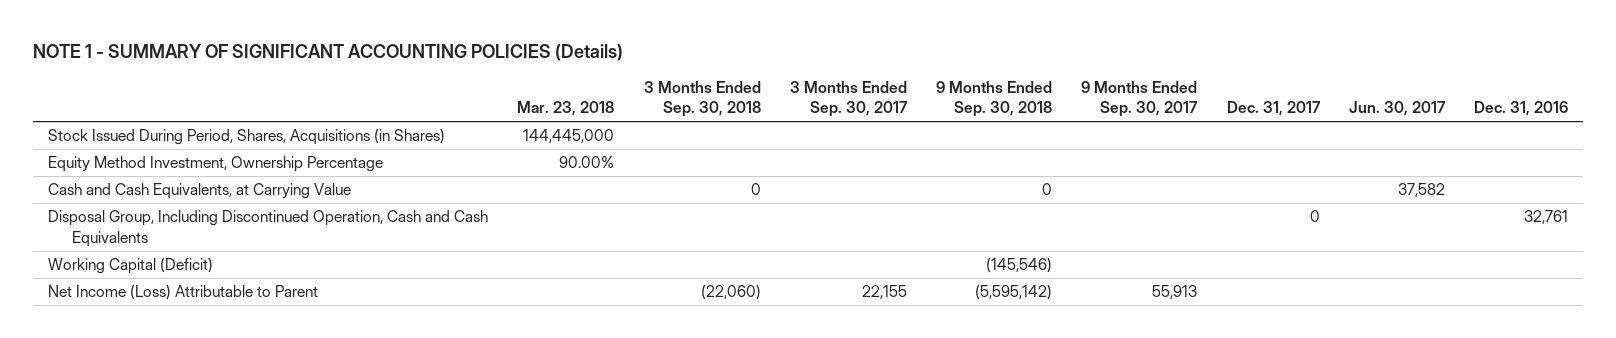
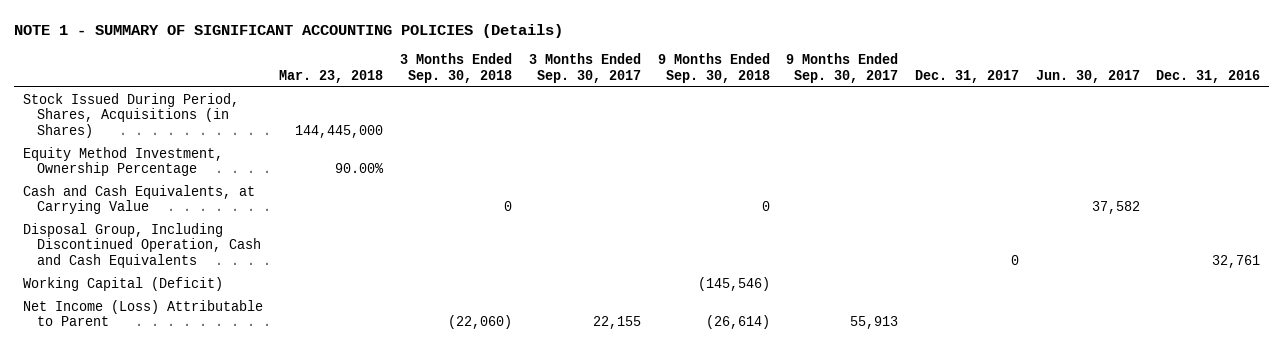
[975,285,1053,301] (5,595,142) -> [705,315,770,330] (26,614)

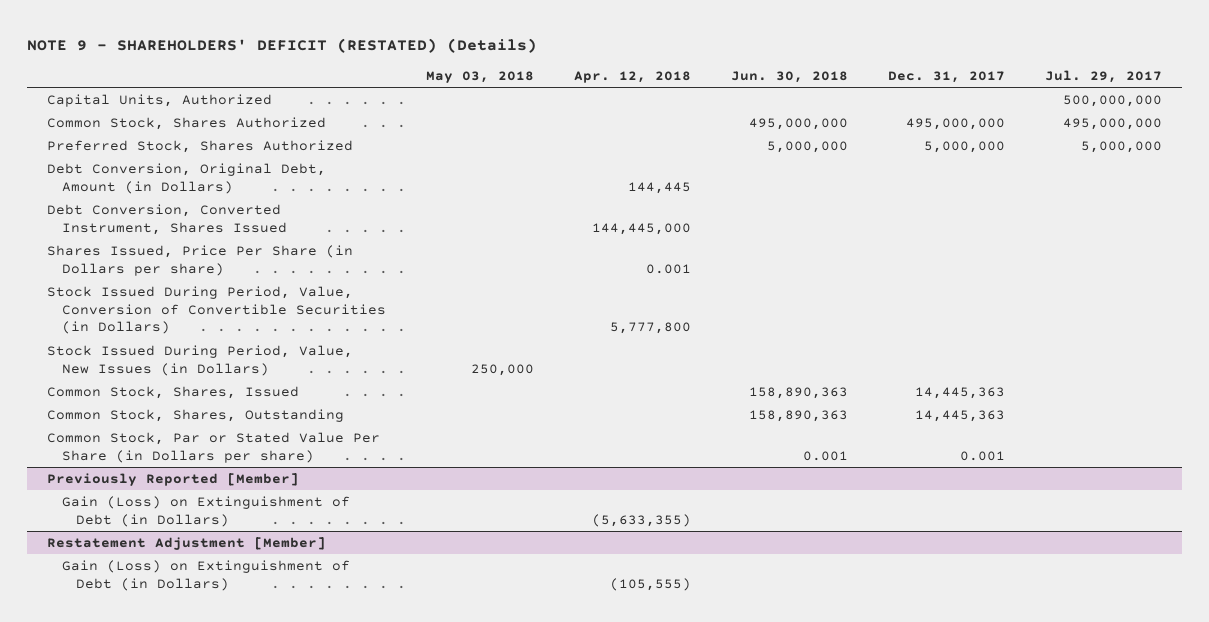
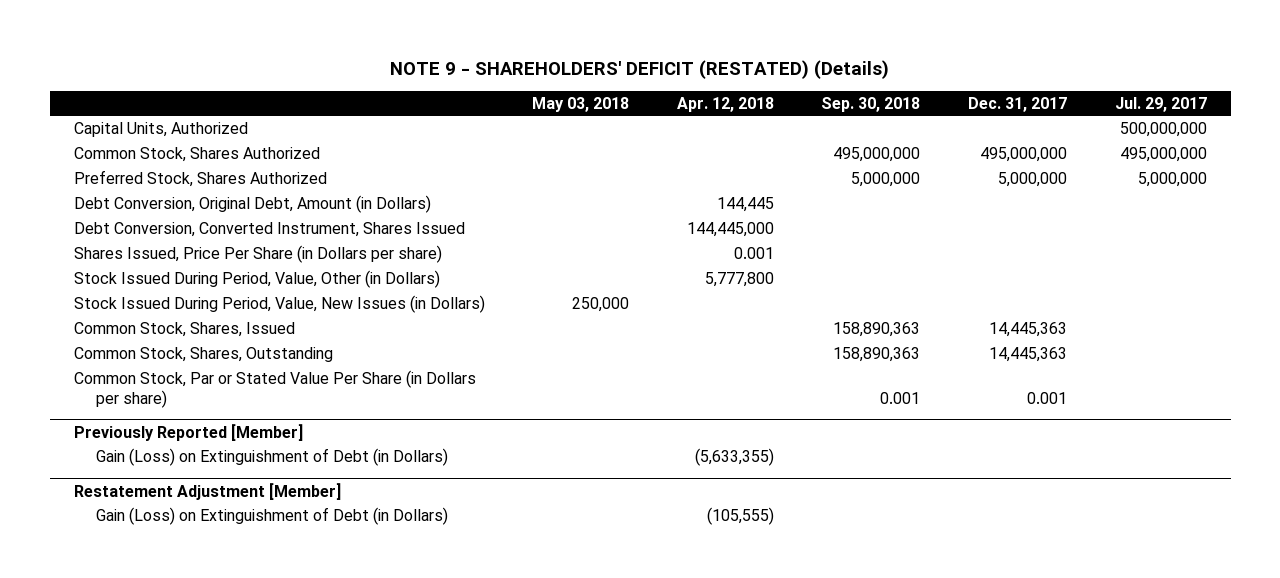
[730,70,848,83] Jun. 30, 2018 -> none
none -> [821,96,921,112] Sep. 30, 2018
[47,285,386,335] Stock Issued During Period, Value, Conversion of Convertible Securities (in Dollars) -> [73,270,440,289] Stock Issued During Period, Value, Other (in Dollars)

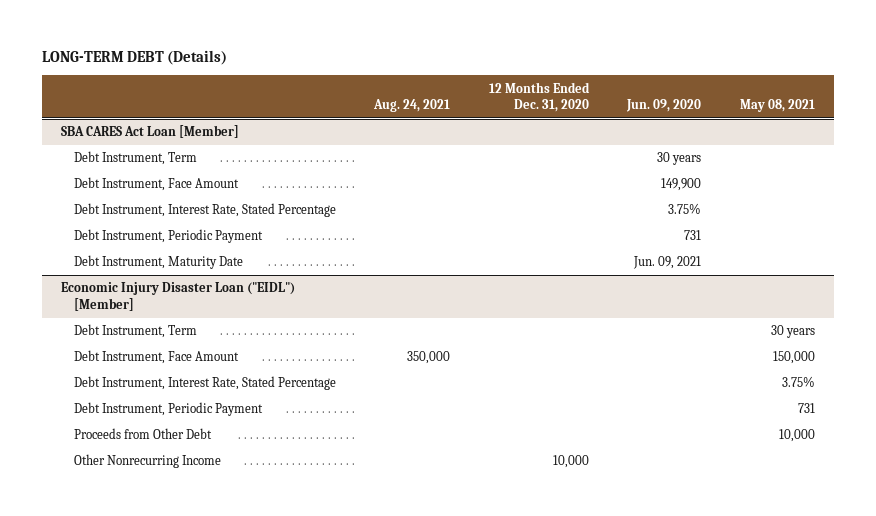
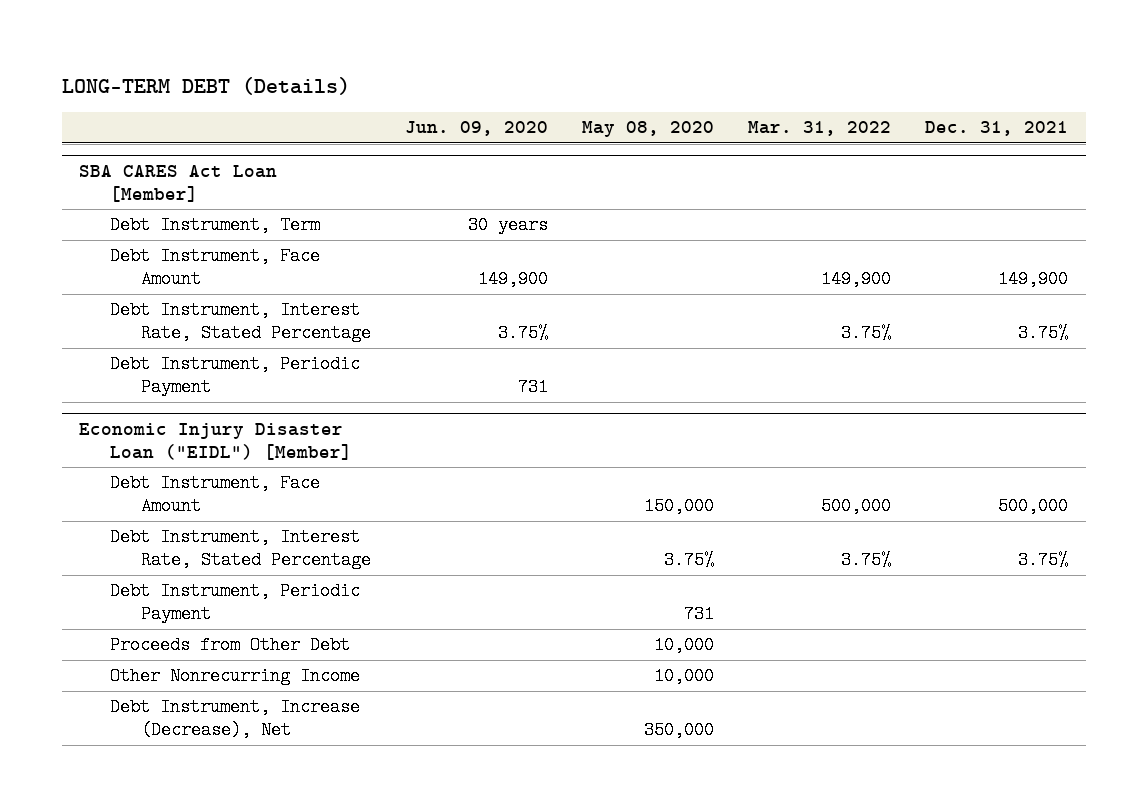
[373,99,451,113] Aug. 24, 2021 -> none
[488,81,590,113] 12 Months Ended Dec. 31, 2020 -> none
[739,99,815,113] May 08, 2021 -> none
none -> [582,121,715,138] May 08, 2020
none -> [748,121,892,137] Mar. 31, 2022
none -> [925,121,1069,137] Dec. 31, 2021
[73,255,243,270] Debt Instrument, Maturity Date -> none
[73,324,197,339] Debt Instrument, Term -> none
none -> [109,698,360,740] Debt Instrument, Increase (Decrease), Net

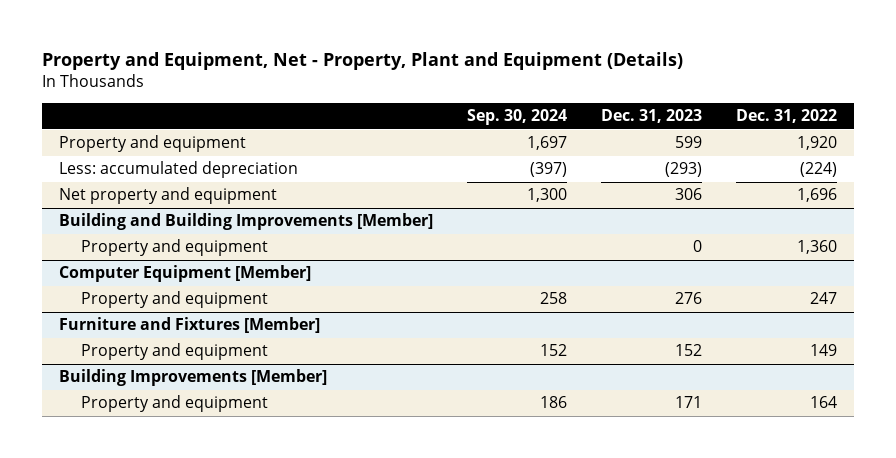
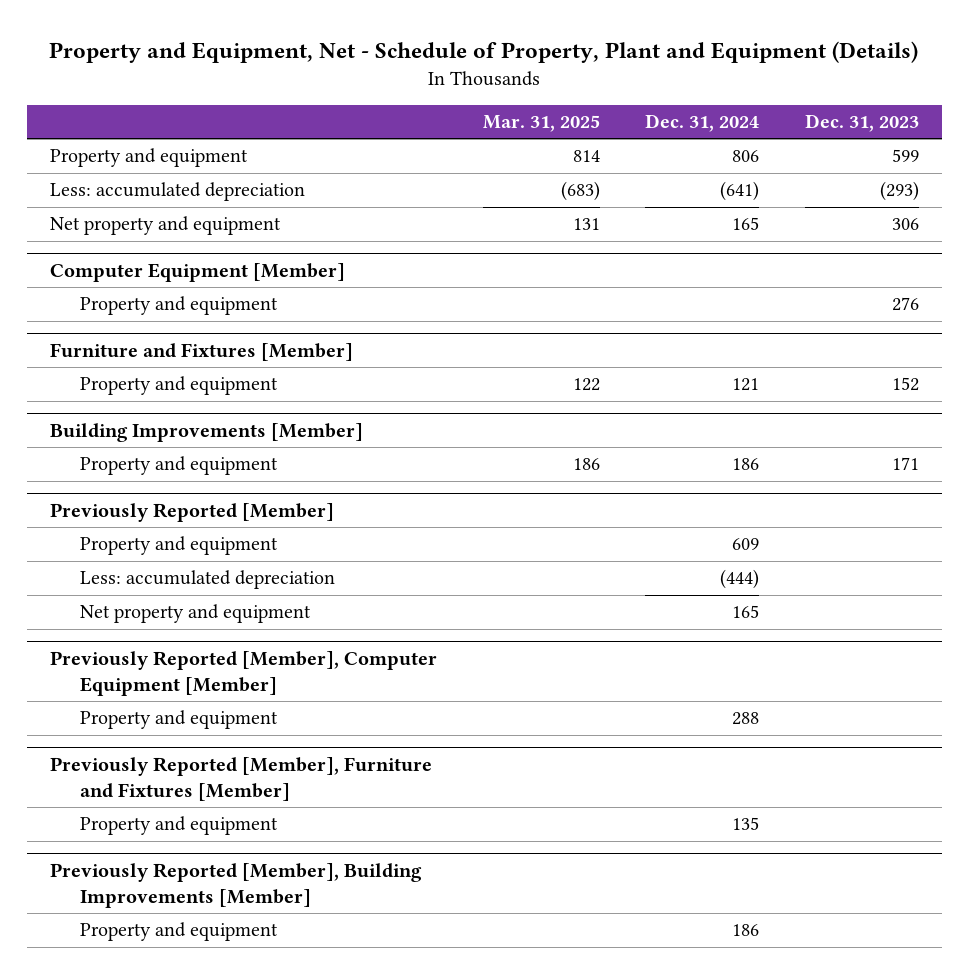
[42,52,684,71] Property and Equipment, Net - Property, Plant and Equipment (Details) -> [49,40,919,63] Property and Equipment, Net - Schedule of Property, Plant and Equipment (Details)
[466,109,567,126] Sep. 30, 2024 -> none
[735,109,837,124] Dec. 31, 2022 -> none
none -> [482,114,600,132] Mar. 31, 2025
none -> [645,113,760,132] Dec. 31, 2024
[59,213,434,231] Building and Building Improvements [Member] -> none
[81,239,269,257] Property and equipment -> none
none -> [49,503,334,523] Previously Reported [Member]
none -> [79,536,278,556] Property and equipment
none -> [79,570,335,590] Less: accumulated depreciation
none -> [79,604,311,624] Net property and equipment
none -> [49,651,437,696] Previously Reported [Member], Computer Equipment [Member]
none -> [79,710,278,730] Property and equipment
none -> [49,757,432,801] Previously Reported [Member], Furniture and Fixtures [Member]
none -> [79,816,278,836] Property and equipment
none -> [49,863,422,908] Previously Reported [Member], Building Improvements [Member]
none -> [79,922,278,942] Property and equipment

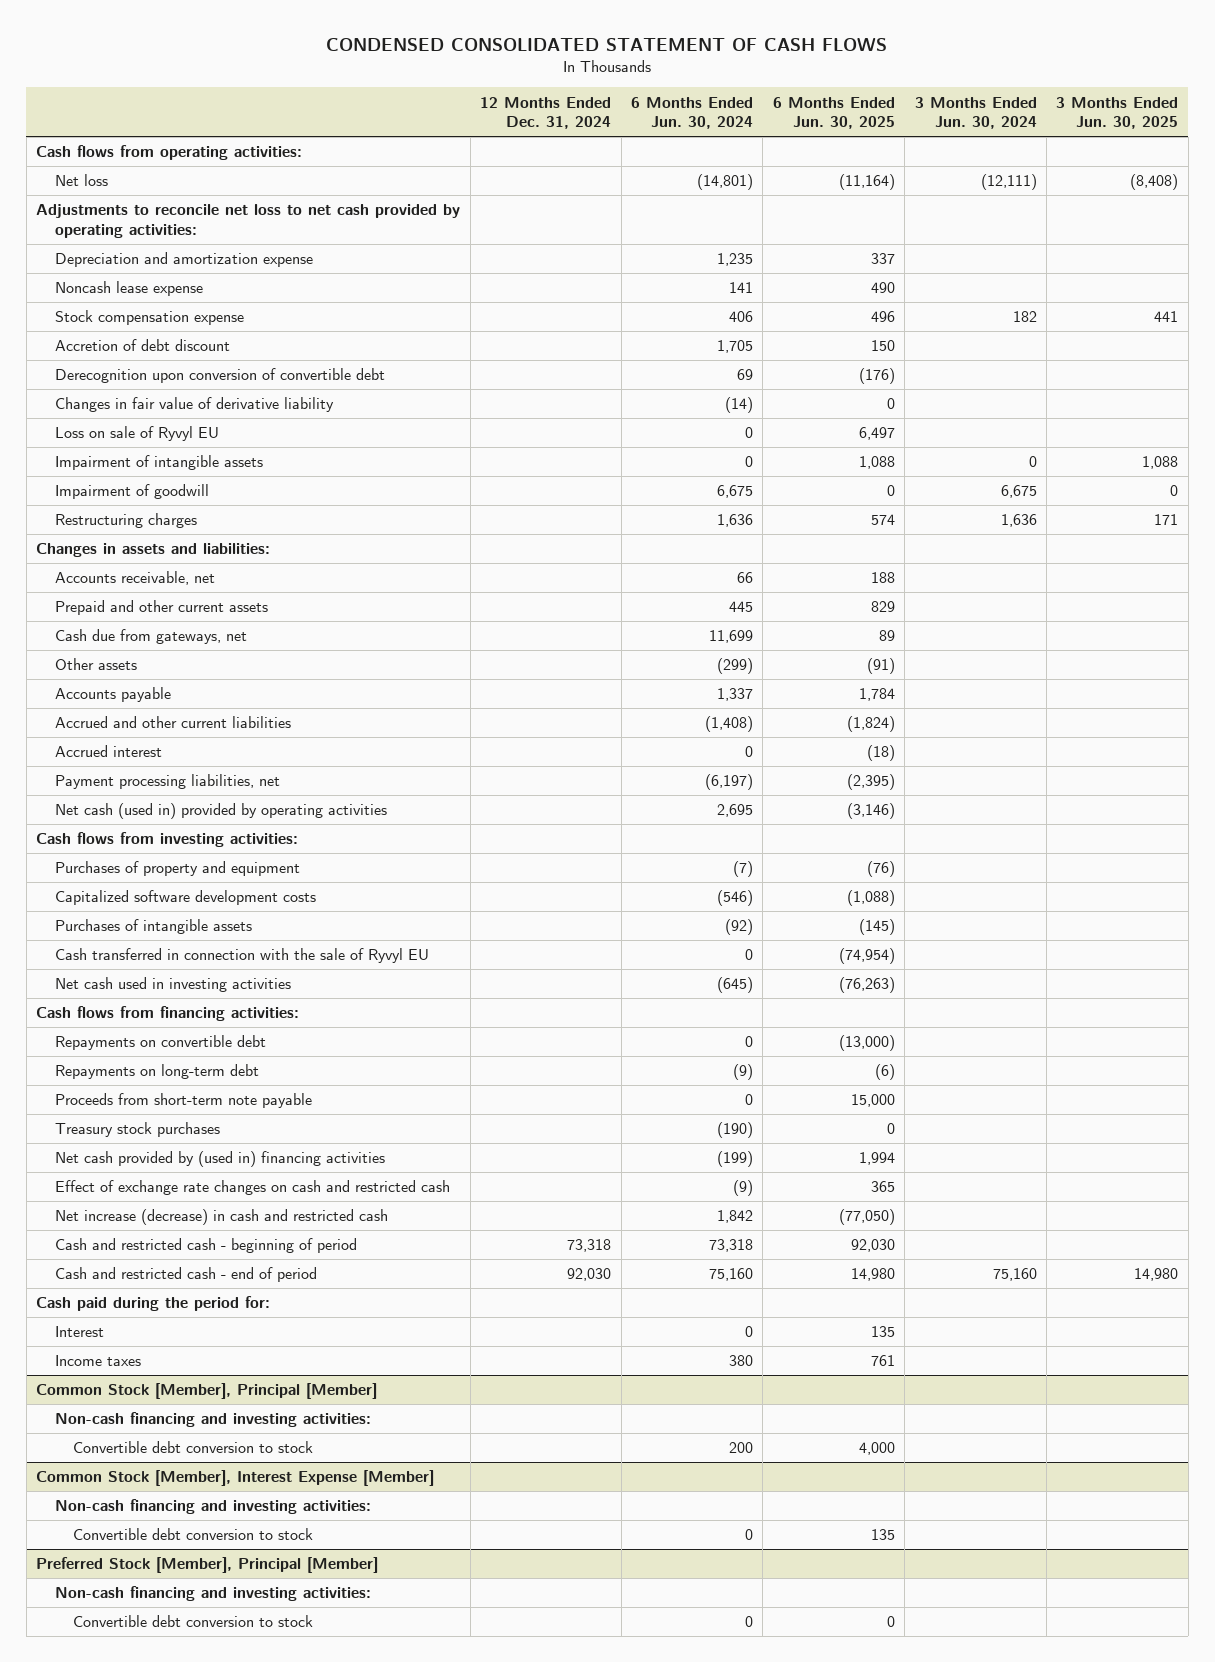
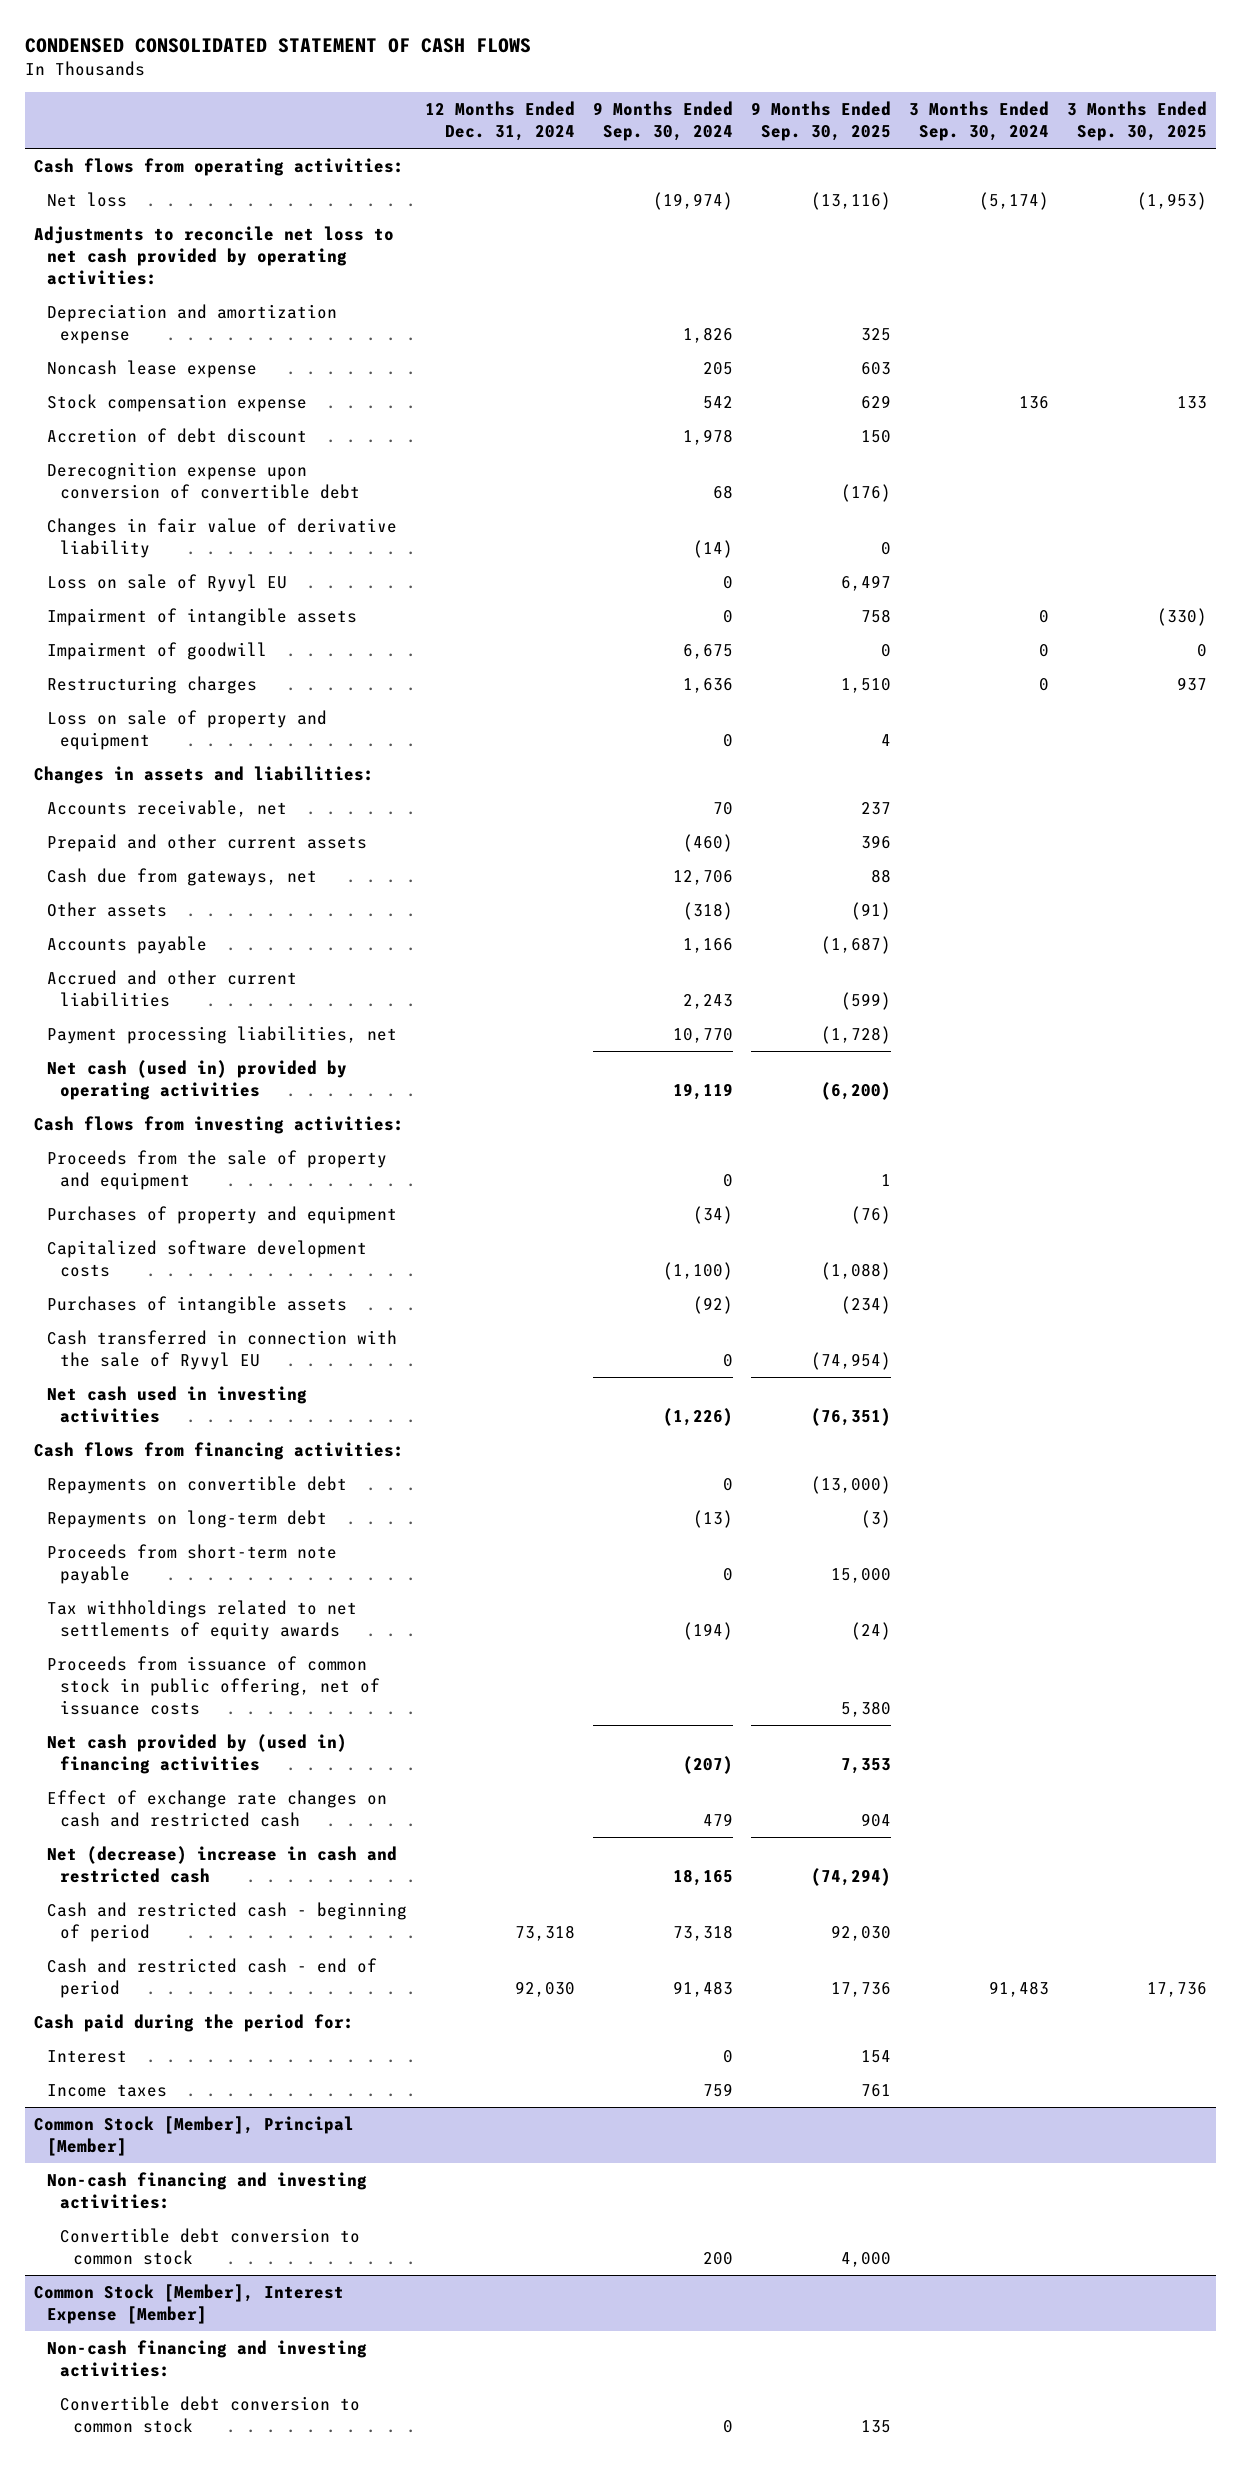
[630,96,753,130] 6 Months Ended Jun. 30, 2024 -> none
[772,96,895,130] 6 Months Ended Jun. 30, 2025 -> none
[914,96,1037,130] 3 Months Ended Jun. 30, 2024 -> none
[1056,96,1179,130] 3 Months Ended Jun. 30, 2025 -> none
none -> [593,101,734,142] 9 Months Ended Sep. 30, 2024
none -> [750,101,891,142] 9 Months Ended Sep. 30, 2025
none -> [908,101,1049,142] 3 Months Ended Sep. 30, 2024
none -> [1066,101,1207,142] 3 Months Ended Sep. 30, 2025
[54,368,385,384] Derecognition upon conversion of convertible debt -> [47,462,361,499] Derecognition expense upon conversion of convertible debt
none -> [47,710,328,750] Loss on sale of property and equipment
[54,745,162,758] Accrued interest -> none
none -> [47,1150,388,1190] Proceeds from the sale of property and equipment
[54,1122,220,1138] Treasury stock purchases -> none
none -> [47,1600,358,1640] Tax withholdings related to net settlements of equity awards
none -> [47,1656,381,1715] Proceeds from issuance of common stock in public offering, net of issuance costs
[54,1209,388,1226] Net increase (decrease) in cash and restricted cash -> [47,1846,398,1883] Net (decrease) increase in cash and restricted cash
[73,1441,314,1454] Convertible debt conversion to stock -> [60,2228,361,2265] Convertible debt conversion to common stock
[36,1557,379,1574] Preferred Stock [Member], Principal [Member] -> none
[54,1586,371,1602] Non-cash financing and investing activities: -> none
[73,1615,314,1628] Convertible debt conversion to stock -> none
[73,1528,314,1541] Convertible debt conversion to stock -> [60,2396,361,2433] Convertible debt conversion to common stock

